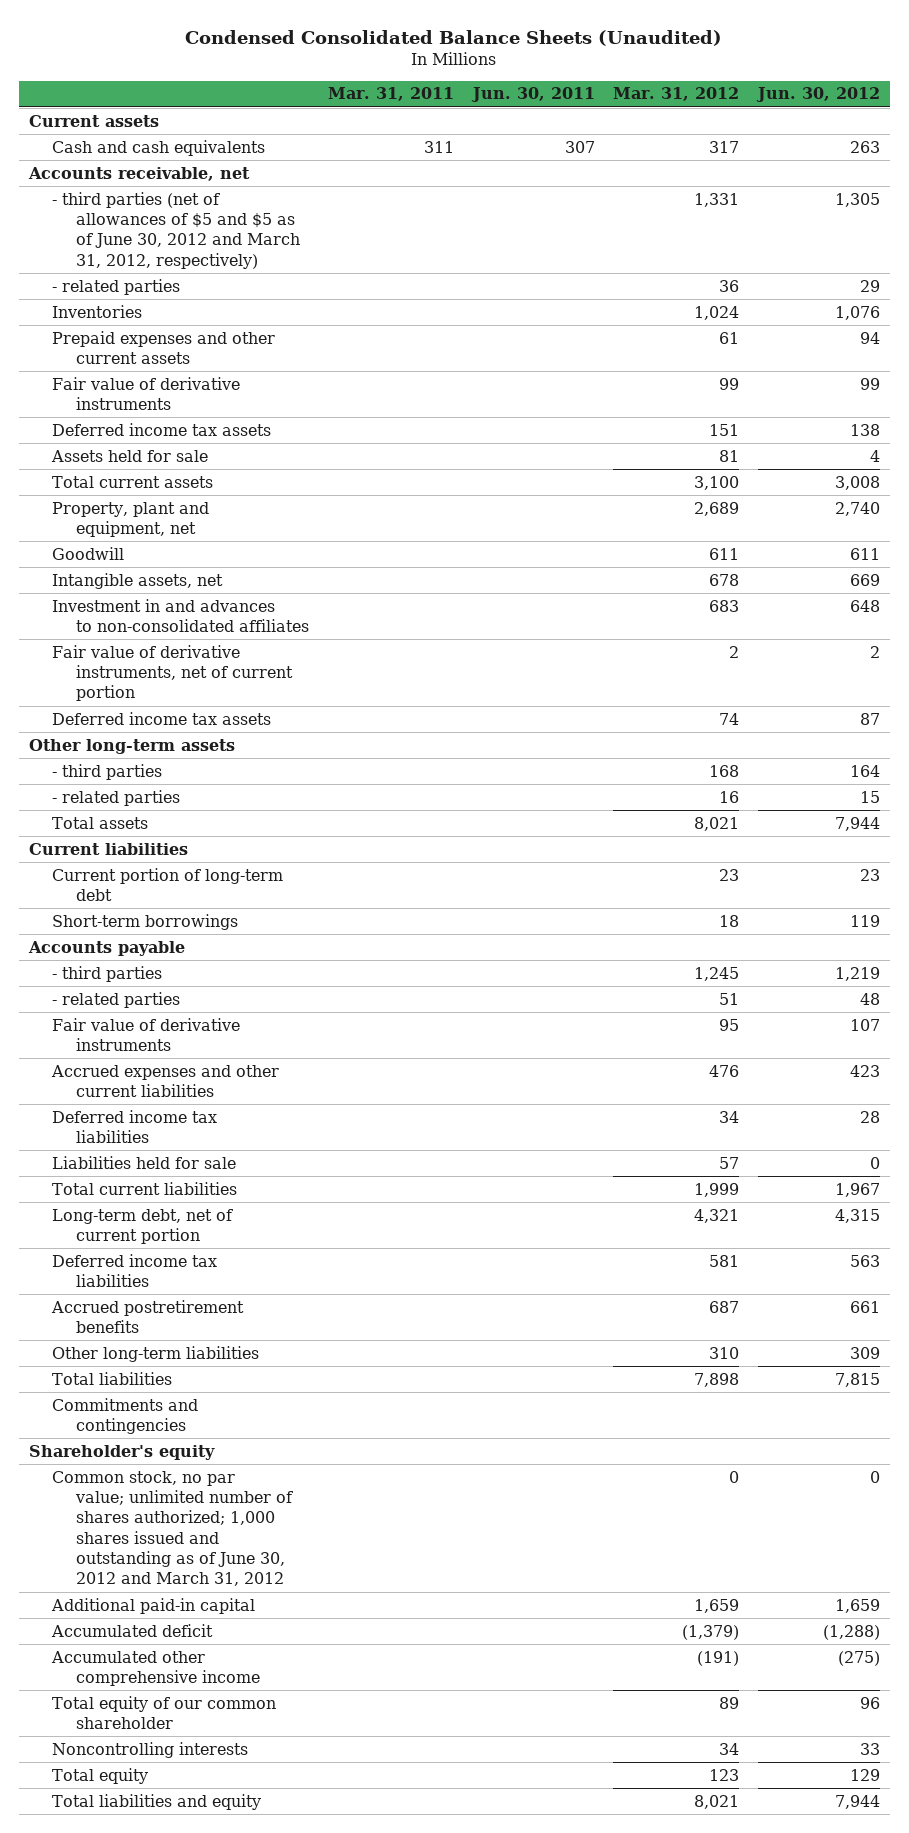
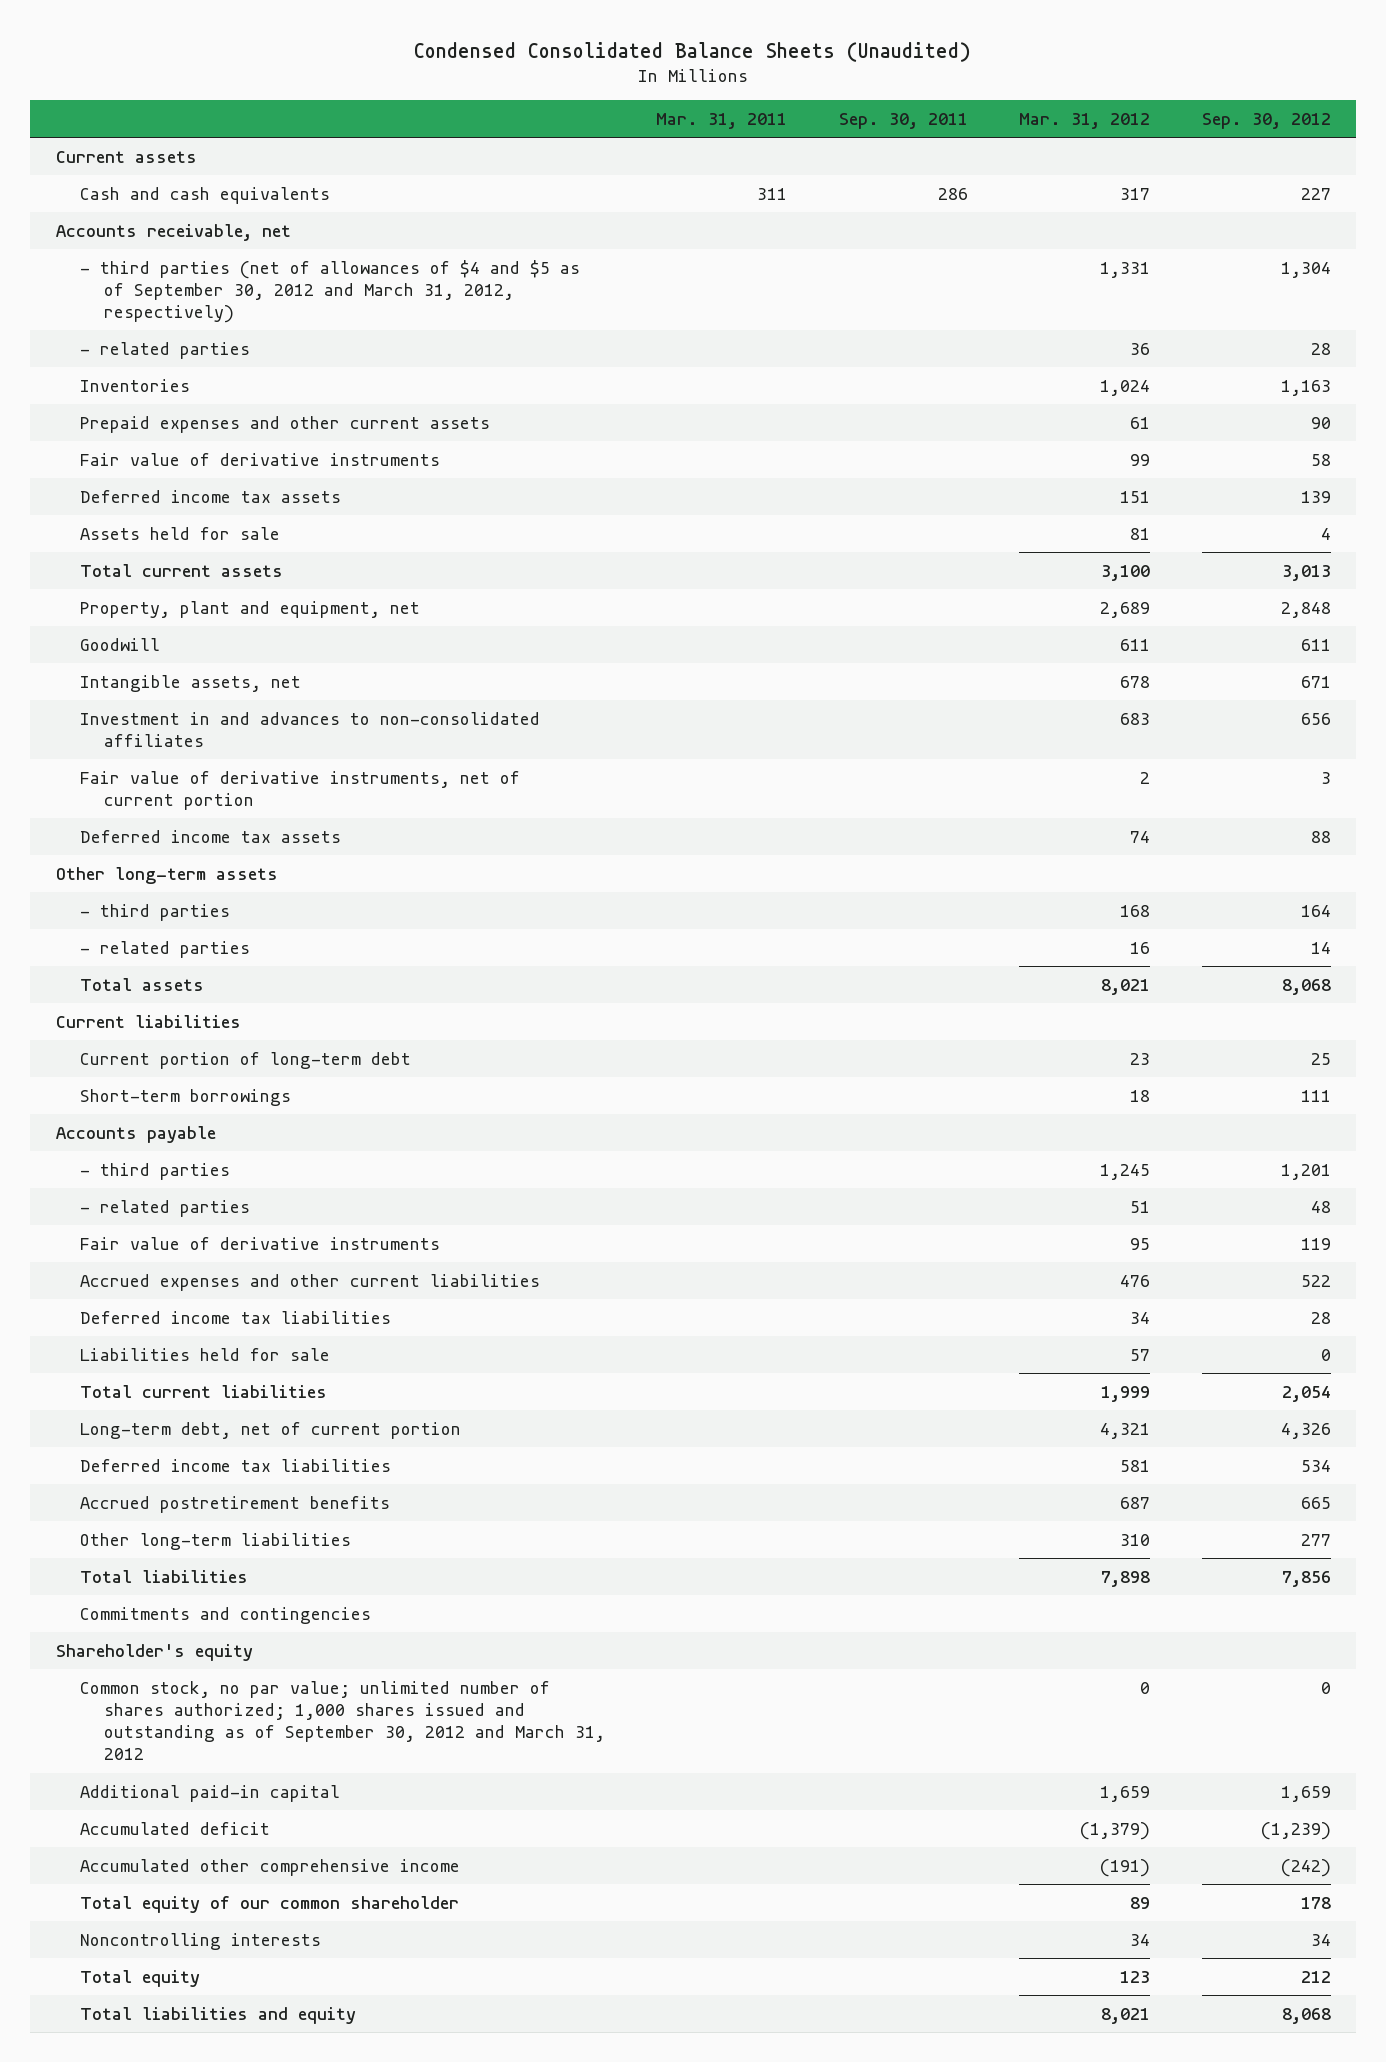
[470,87,595,103] Jun. 30, 2011 -> none
[756,87,881,103] Jun. 30, 2012 -> none
none -> [838,112,968,129] Sep. 30, 2011
none -> [1201,112,1331,129] Sep. 30, 2012
[52,191,300,269] - third parties (net of allowances of $5 and $5 as of June 30, 2012 and March 31, 2012, respectively) -> [79,259,580,324] - third parties (net of allowances of $4 and $5 as of September 30, 2012 and March 31, 2012, respectively)
[52,1470,293,1587] Common stock, no par value; unlimited number of shares authorized; 1,000 shares issued and outstanding as of June 30, 2012 and March 31, 2012 -> [79,1680,605,1761] Common stock, no par value; unlimited number of shares authorized; 1,000 shares issued and outstanding as of September 30, 2012 and March 31, 2012

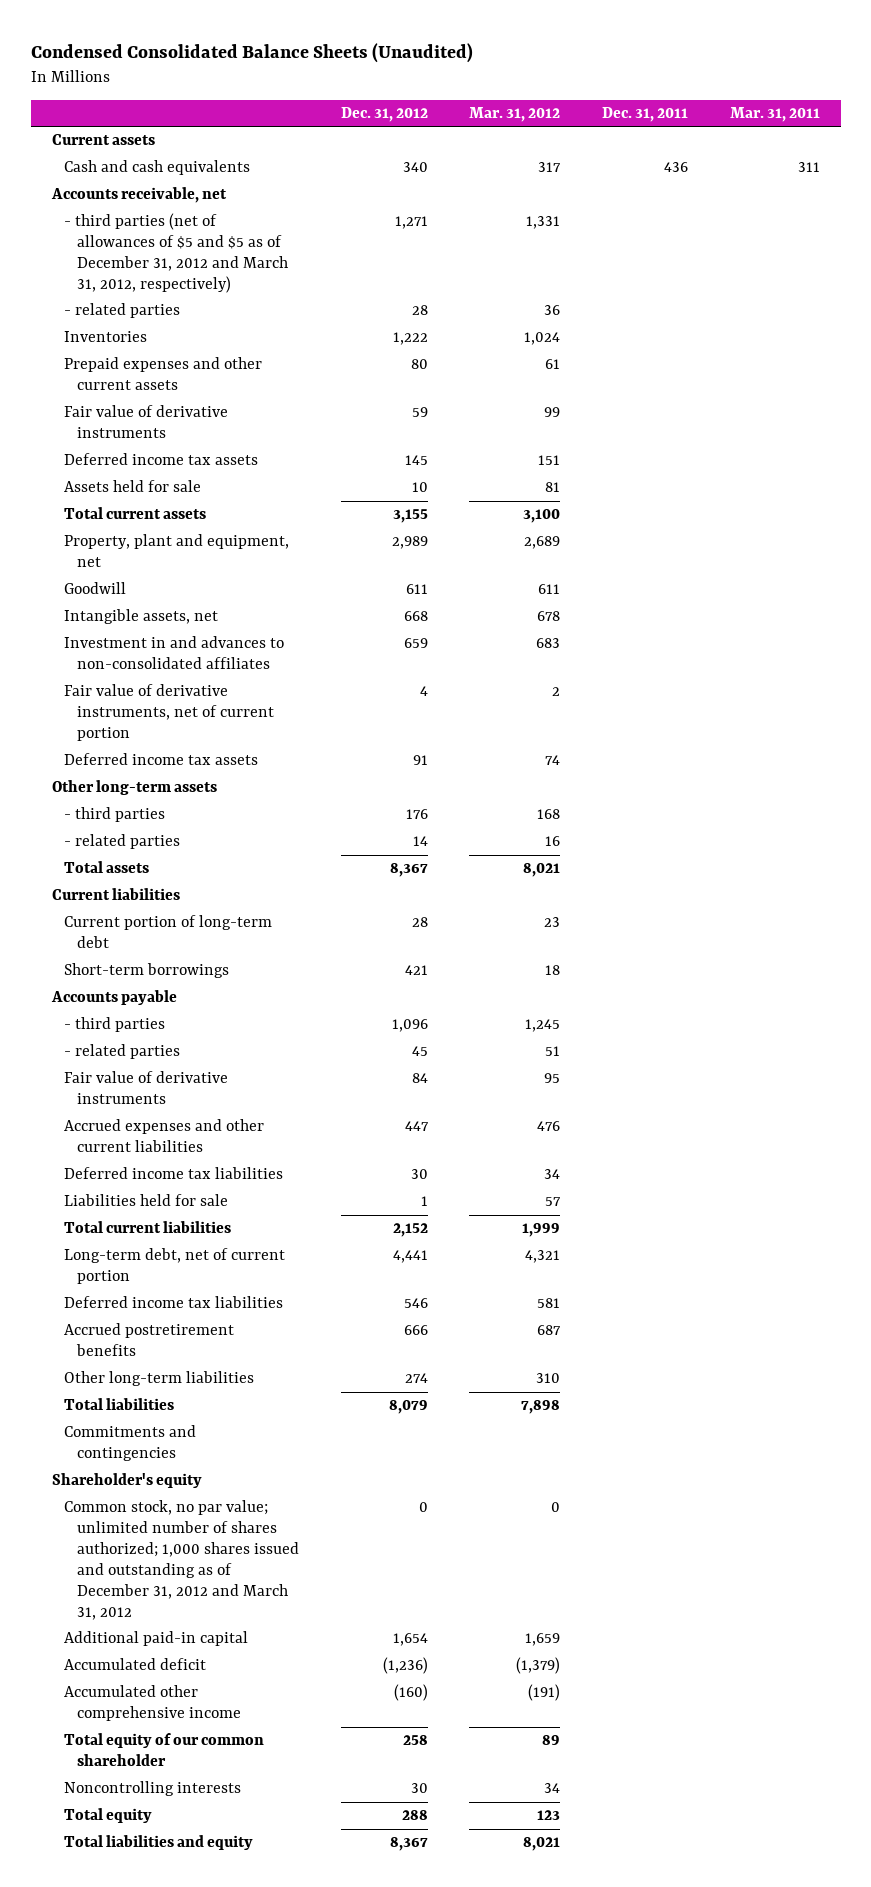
[838,112,968,129] Sep. 30, 2011 -> none
[1201,112,1331,129] Sep. 30, 2012 -> none
none -> [340,107,428,123] Dec. 31, 2012
none -> [602,107,689,123] Dec. 31, 2011
[79,259,580,324] - third parties (net of allowances of $4 and $5 as of September 30, 2012 and March 31, 2012, respectively) -> [64,213,288,294] - third parties (net of allowances of $5 and $5 as of December 31, 2012 and March 31, 2012, respectively)
[79,1680,605,1761] Common stock, no par value; unlimited number of shares authorized; 1,000 shares issued and outstanding as of September 30, 2012 and March 31, 2012 -> [64,1500,299,1621] Common stock, no par value; unlimited number of shares authorized; 1,000 shares issued and outstanding as of December 31, 2012 and March 31, 2012

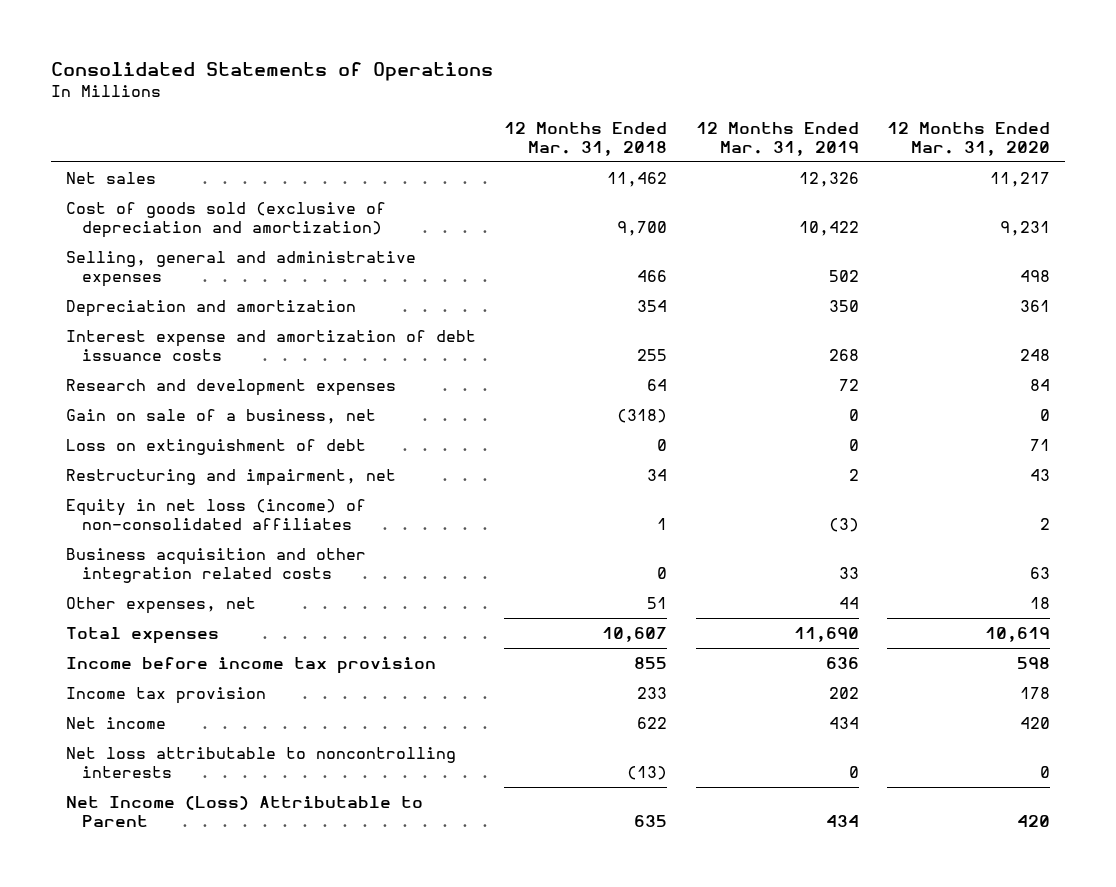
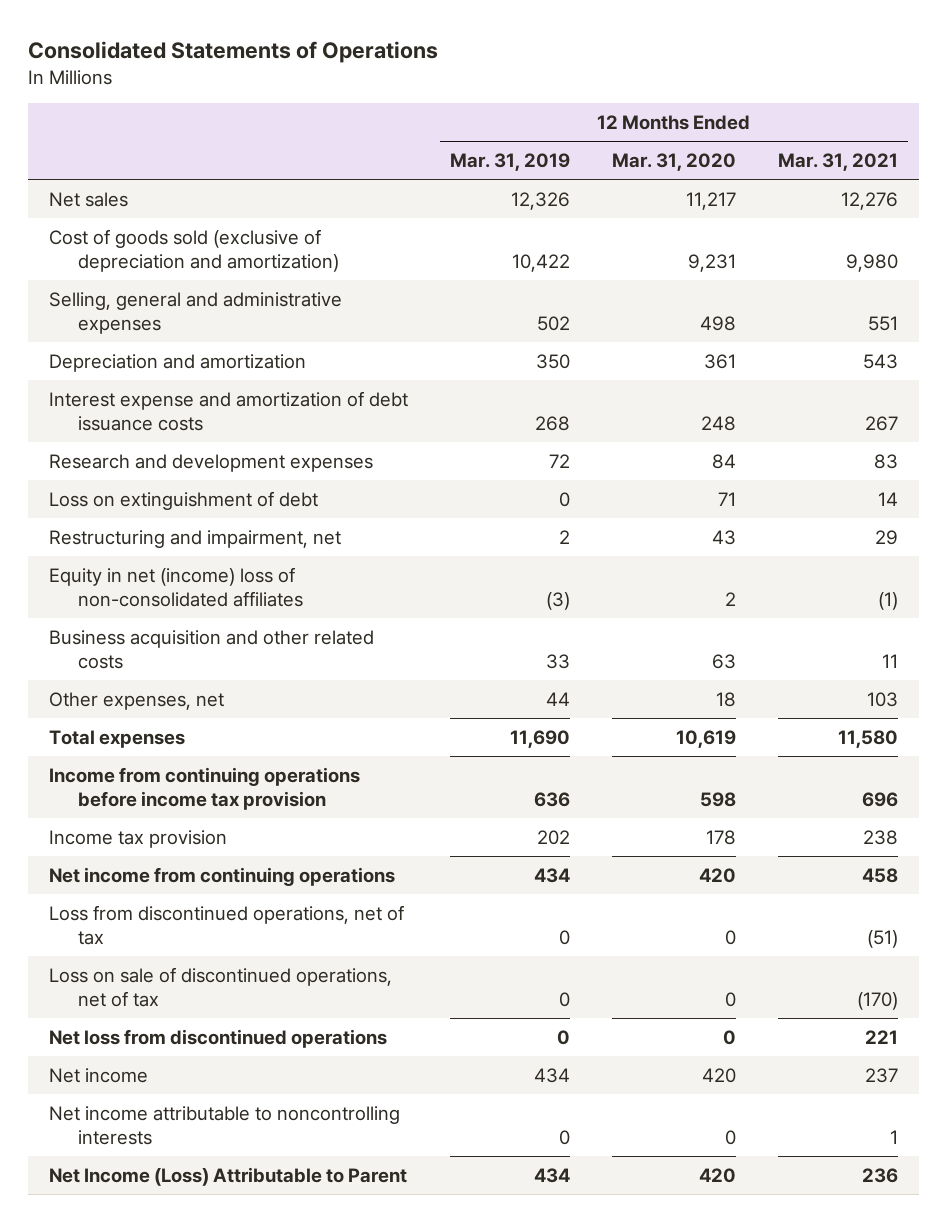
[504,121,668,157] 12 Months Ended Mar. 31, 2018 -> none
none -> [777,152,898,171] Mar. 31, 2021
[65,408,376,424] Gain on sale of a business, net -> none
[65,498,366,531] Equity in net loss (income) of non-consolidated affiliates -> [49,566,303,607] Equity in net (income) loss of non-consolidated affiliates
[65,547,366,584] Business acquisition and other integration related costs -> [49,629,375,669] Business acquisition and other related costs
[65,656,436,674] Income before income tax provision -> [49,766,361,810] Income from continuing operations before income tax provision
none -> [49,866,396,886] Net income from continuing operations
none -> [49,904,405,945] Loss from discontinued operations, net of tax
none -> [49,966,393,1007] Loss on sale of discontinued operations, net of tax
none -> [49,1028,388,1048] Net loss from discontinued operations
[65,746,456,779] Net loss attributable to noncontrolling interests -> [49,1105,401,1145] Net income attributable to noncontrolling interests

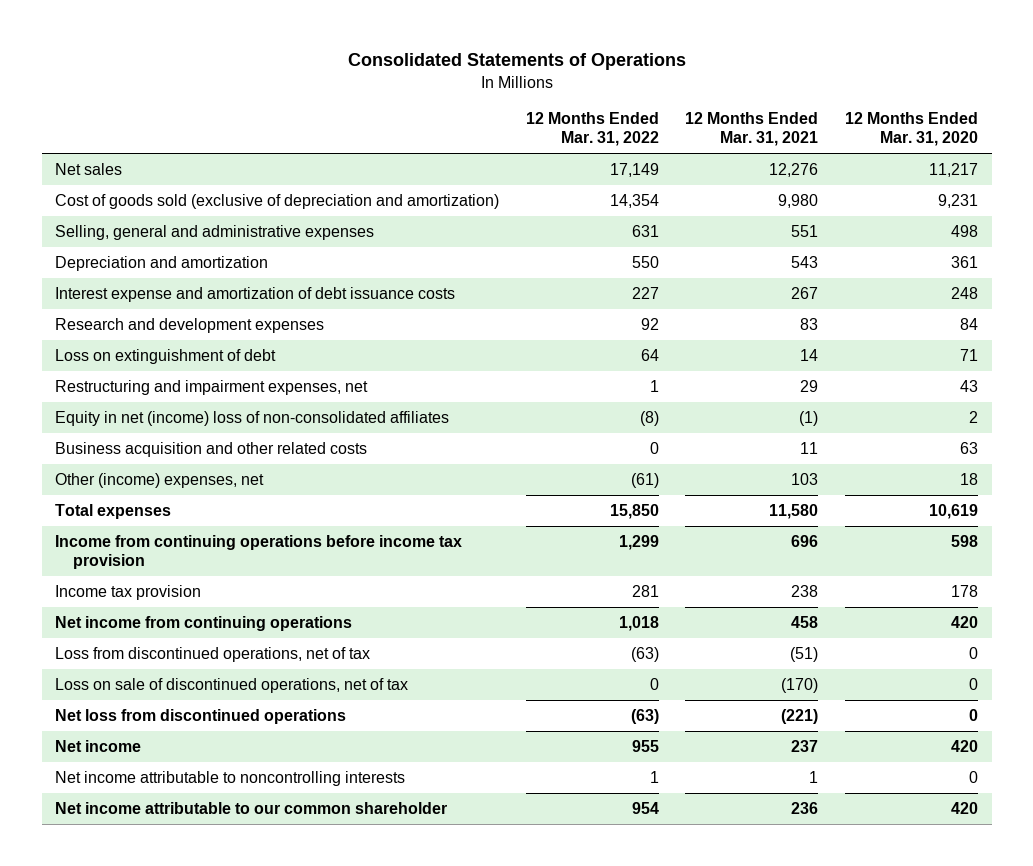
[450,152,571,171] Mar. 31, 2019 -> none
none -> [525,112,659,147] 12 Months Ended Mar. 31, 2022
[49,529,342,548] Restructuring and impairment, net -> [55,379,369,395] Restructuring and impairment expenses, net
[49,691,225,710] Other expenses, net -> [55,472,265,488] Other (income) expenses, net
[864,1029,898,1044] 221 -> [781,708,819,724] (221)
[49,1166,408,1186] Net Income (Loss) Attributable to Parent -> [55,801,448,814] Net income attributable to our common shareholder

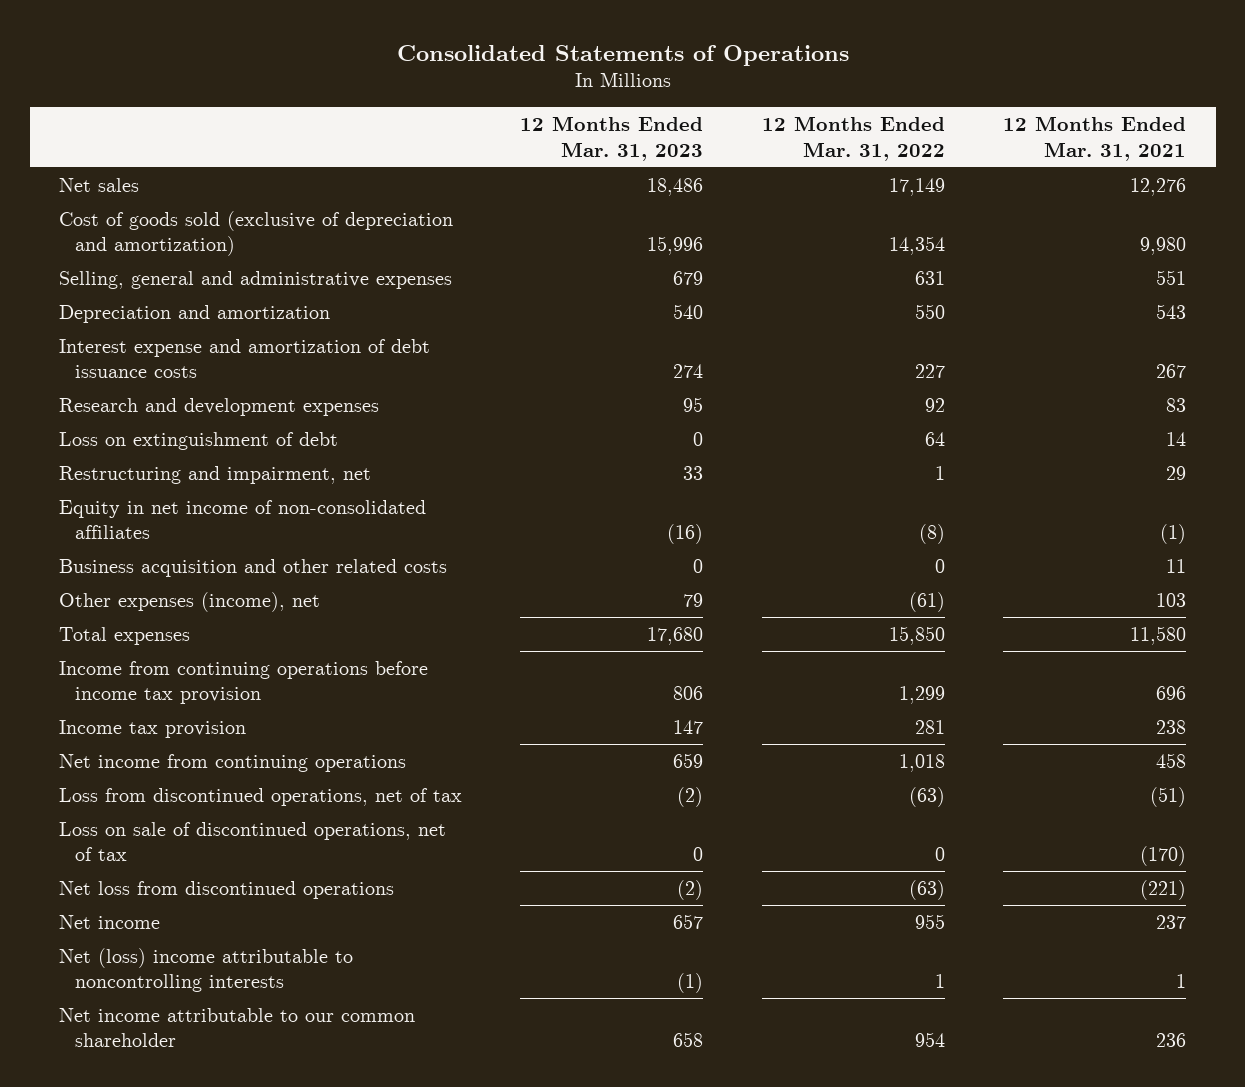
[845,112,979,147] 12 Months Ended Mar. 31, 2020 -> none
none -> [520,116,704,161] 12 Months Ended Mar. 31, 2023
[55,379,369,395] Restructuring and impairment expenses, net -> [58,465,371,484] Restructuring and impairment, net
[55,410,450,426] Equity in net (income) loss of non-consolidated affiliates -> [58,499,426,540] Equity in net income of non-consolidated affiliates
[55,472,265,488] Other (income) expenses, net -> [58,591,320,612] Other expenses (income), net
[55,770,406,786] Net income attributable to noncontrolling interests -> [58,947,353,993] Net (loss) income attributable to noncontrolling interests

